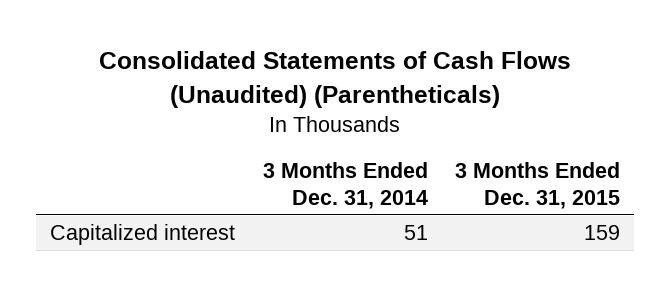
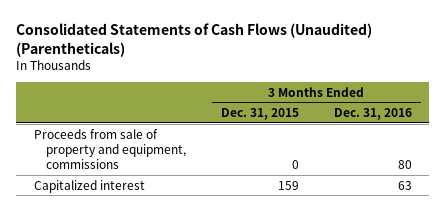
[262,161,428,209] 3 Months Ended Dec. 31, 2014 -> none
none -> [333,107,412,120] Dec. 31, 2016
none -> [33,128,186,170] Proceeds from sale of property and equipment, commissions

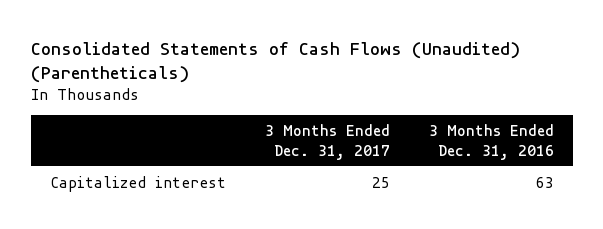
[220,107,299,120] Dec. 31, 2015 -> none
none -> [264,123,390,160] 3 Months Ended Dec. 31, 2017
[33,128,186,170] Proceeds from sale of property and equipment, commissions -> none

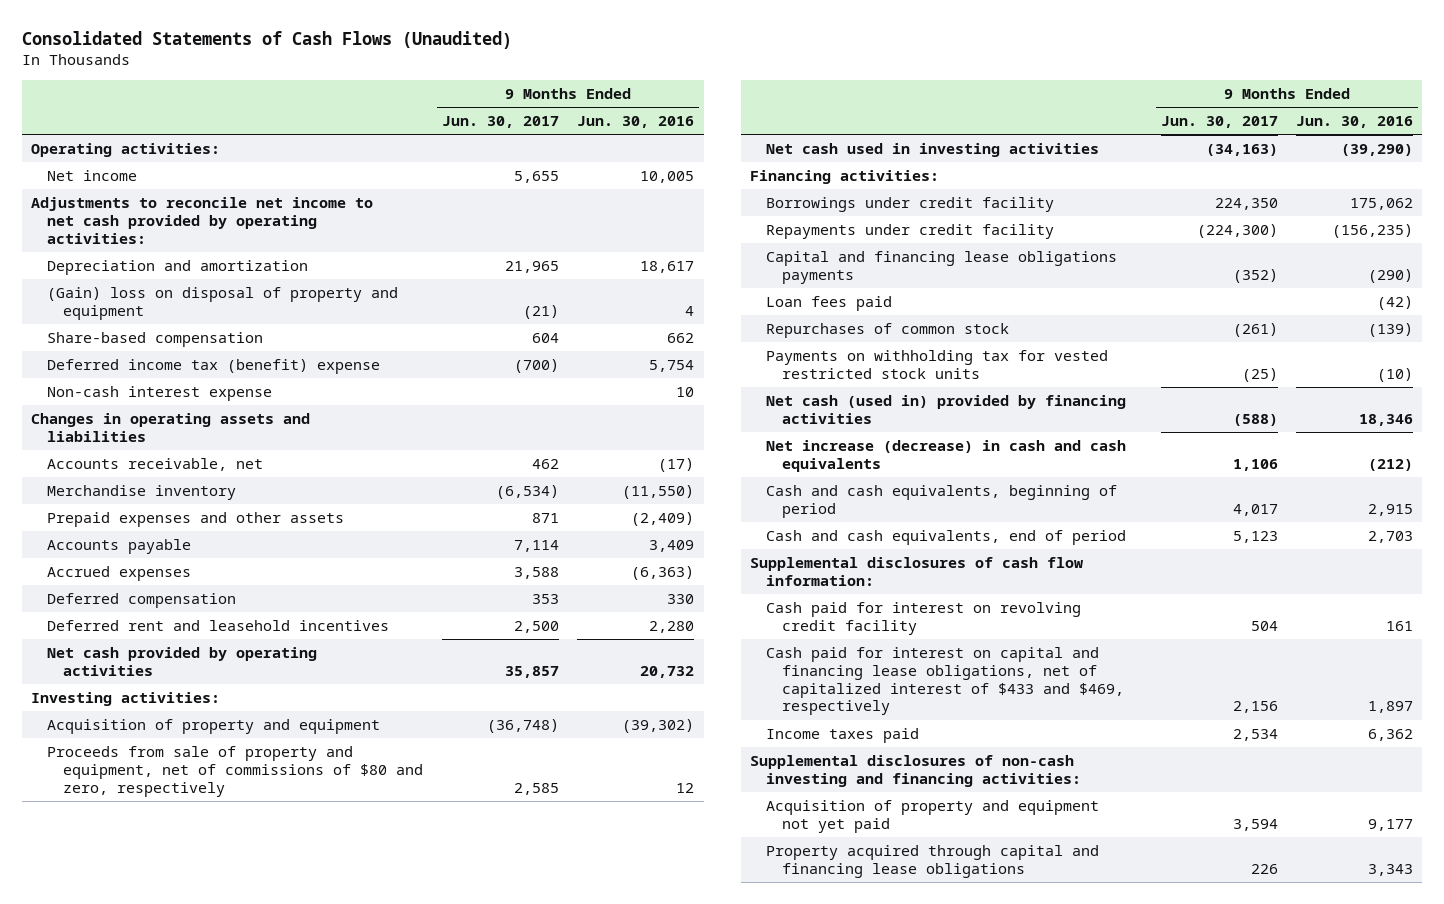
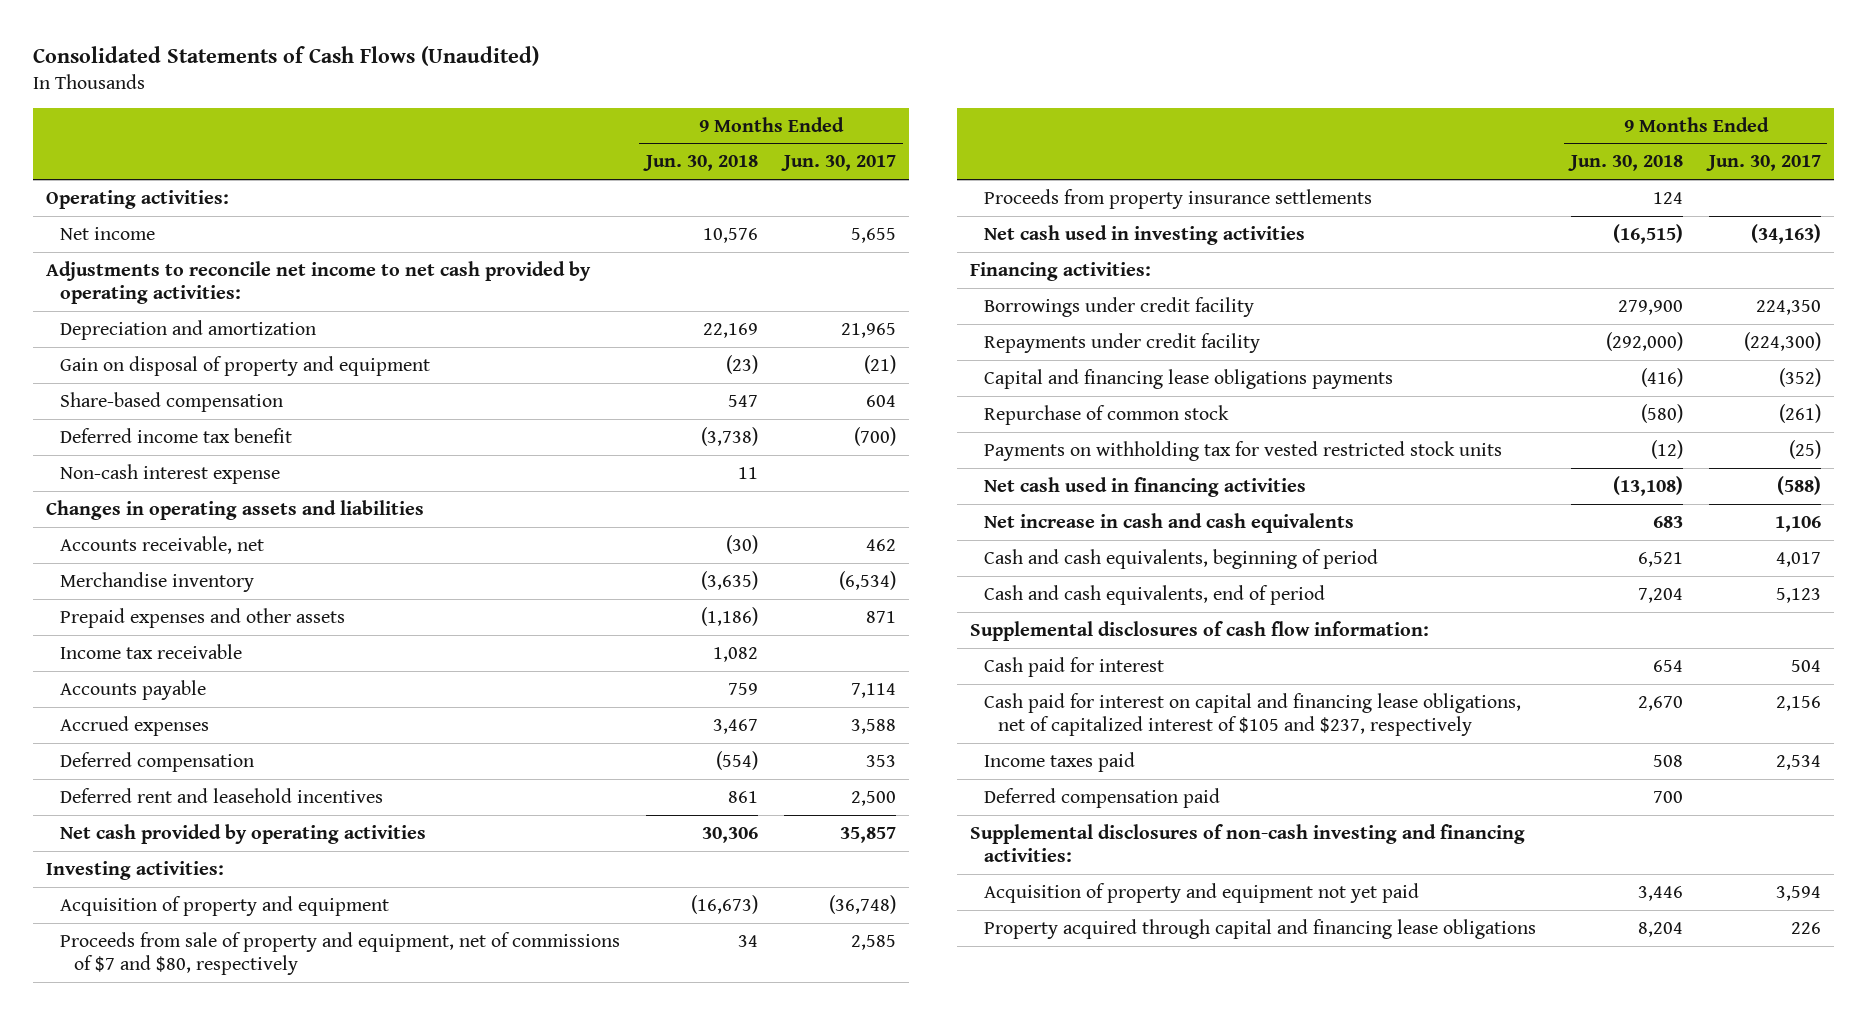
[577,115,695,128] Jun. 30, 2016 -> none
none -> [642,155,758,172] Jun. 30, 2018
[47,286,399,320] (Gain) loss on disposal of property and equipment -> [59,355,430,376] Gain on disposal of property and equipment
[47,358,381,374] Deferred income tax (benefit) expense -> [59,427,292,443] Deferred income tax benefit
none -> [59,643,242,659] Income tax receivable
[47,745,424,797] Proceeds from sale of property and equipment, net of commissions of $80 and zero, respectively -> [59,931,620,975] Proceeds from sale of property and equipment, net of commissions of $7 and $80, respectively
none -> [984,188,1373,209] Proceeds from property insurance settlements
[765,295,892,311] Loan fees paid -> none
[765,322,1009,338] Repurchases of common stock -> [984,404,1230,425] Repurchase of common stock
[765,394,1126,424] Net cash (used in) provided by financing activities -> [984,476,1307,497] Net cash used in financing activities
[765,439,1126,472] Net increase (decrease) in cash and cash equivalents -> [984,512,1355,533] Net increase in cash and cash equivalents
[765,601,1081,635] Cash paid for interest on revolving credit facility -> [984,656,1165,677] Cash paid for interest
[765,646,1125,716] Cash paid for interest on capital and financing lease obligations, net of capitalized interest of $433 and $469, respectively -> [984,692,1522,736] Cash paid for interest on capital and financing lease obligations, net of capitalized interest of $105 and $237, respectively
none -> [984,787,1221,808] Deferred compensation paid

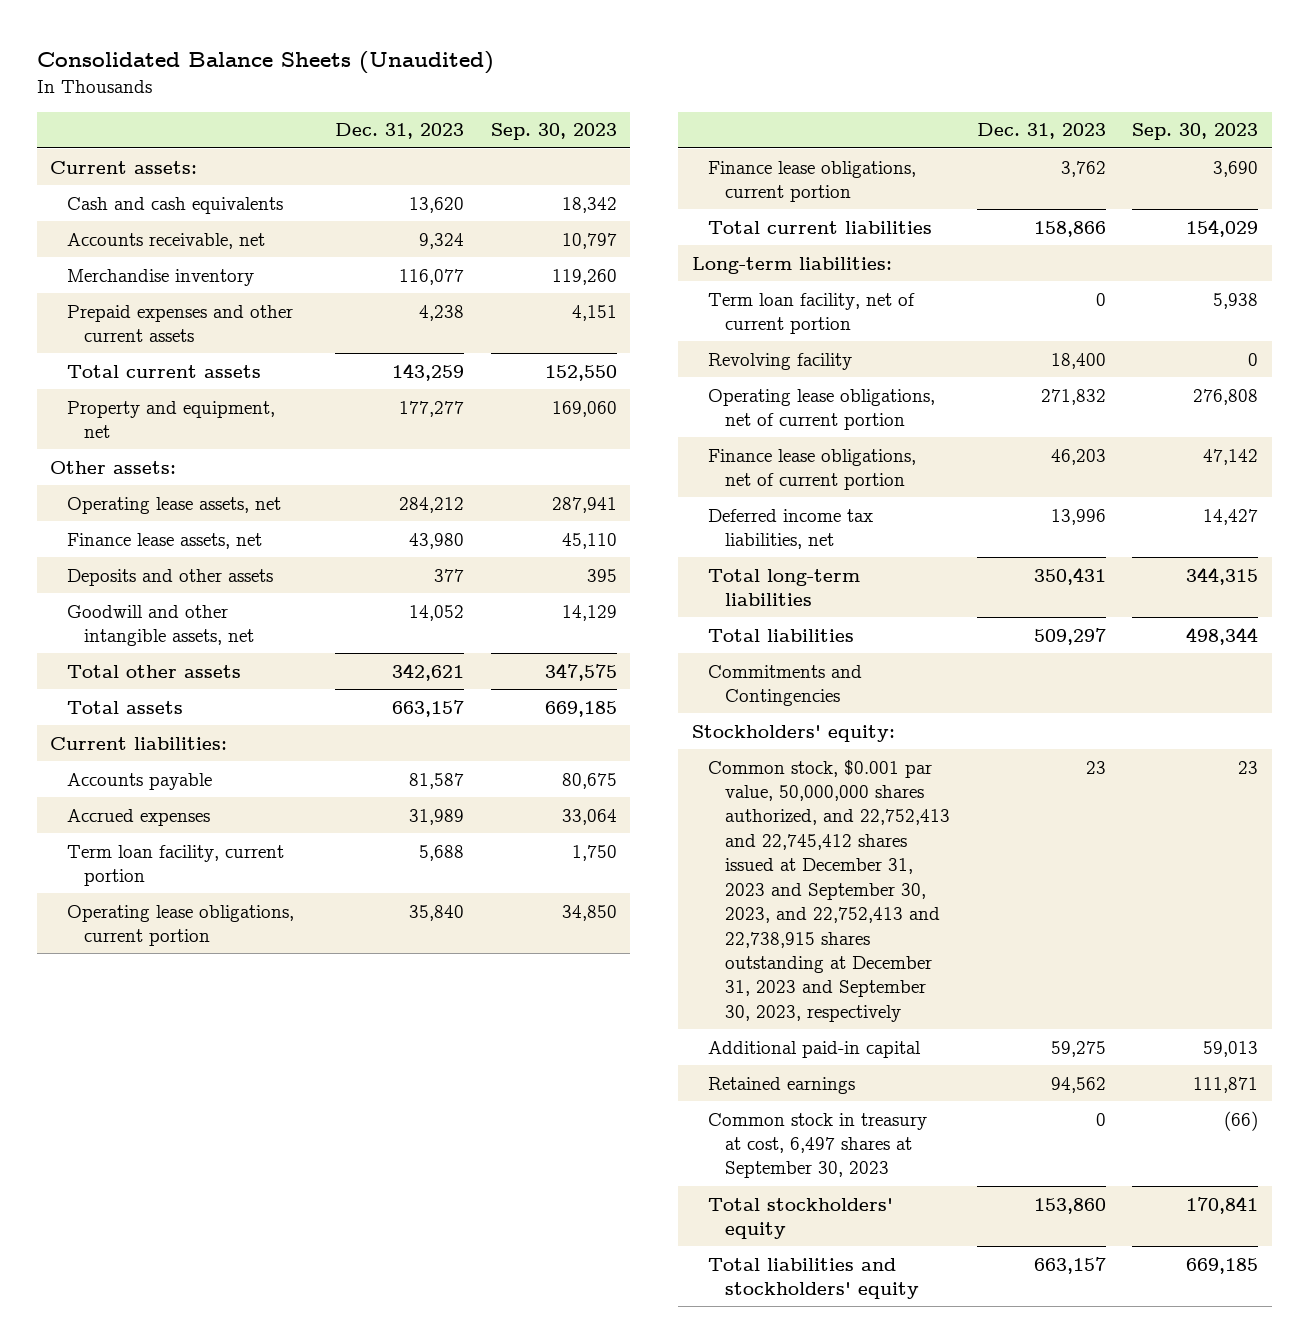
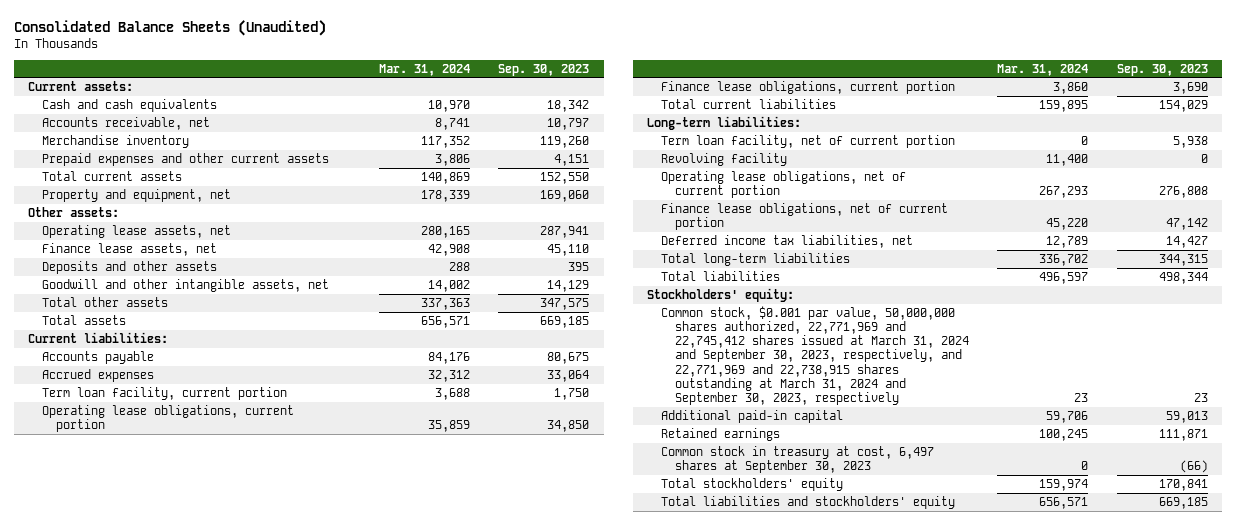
[335,123,465,140] Dec. 31, 2023 -> none
none -> [378,63,470,76] Mar. 31, 2024
[708,664,863,706] Commitments and Contingencies -> none
[708,759,951,1022] Common stock, $0.001 par value, 50,000,000 shares authorized, and 22,752,413 and 22,745,412 shares issued at December 31, 2023 and September 30, 2023, and 22,752,413 and 22,738,915 shares outstanding at December 31, 2023 and September 30, 2023, respectively -> [660,305,969,405] Common stock, $0.001 par value, 50,000,000 shares authorized, 22,771,969 and 22,745,412 shares issued at March 31, 2024 and September 30, 2023, respectively, and 22,771,969 and 22,738,915 shares outstanding at March 31, 2024 and September 30, 2023, respectively

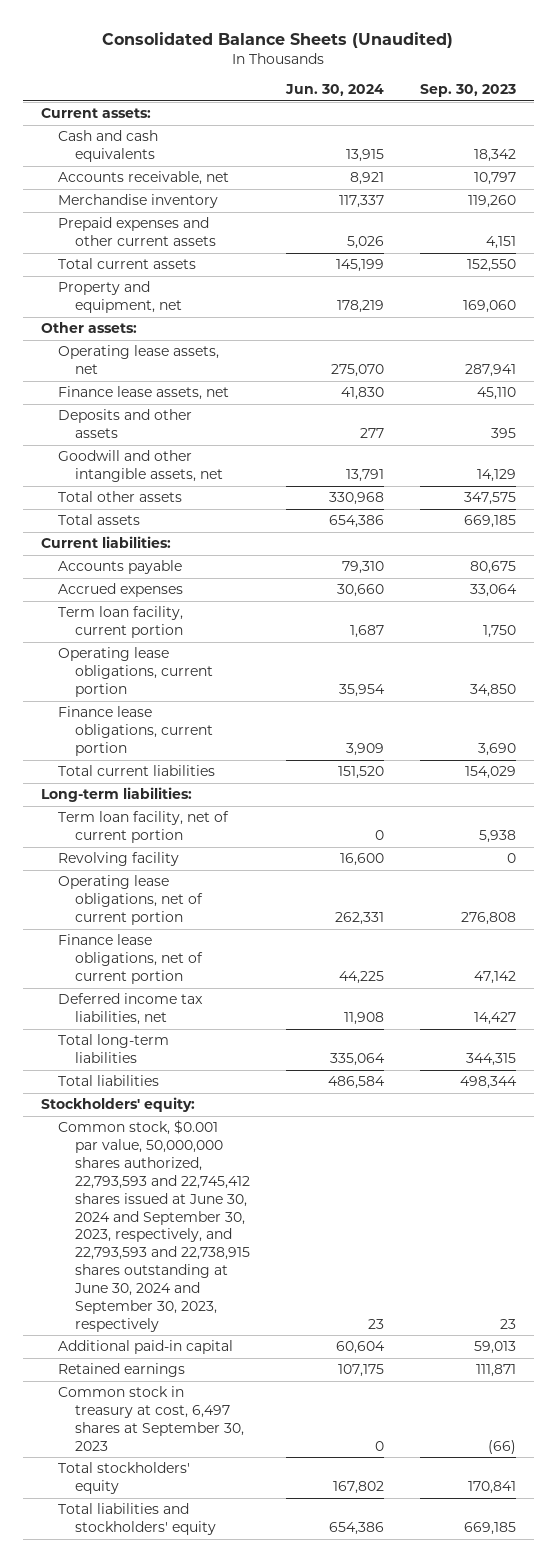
[378,63,470,76] Mar. 31, 2024 -> none
none -> [284,84,384,97] Jun. 30, 2024
[660,305,969,405] Common stock, $0.001 par value, 50,000,000 shares authorized, 22,771,969 and 22,745,412 shares issued at March 31, 2024 and September 30, 2023, respectively, and 22,771,969 and 22,738,915 shares outstanding at March 31, 2024 and September 30, 2023, respectively -> [58,1120,251,1332] Common stock, $0.001 par value, 50,000,000 shares authorized, 22,793,593 and 22,745,412 shares issued at June 30, 2024 and September 30, 2023, respectively, and 22,793,593 and 22,738,915 shares outstanding at June 30, 2024 and September 30, 2023, respectively

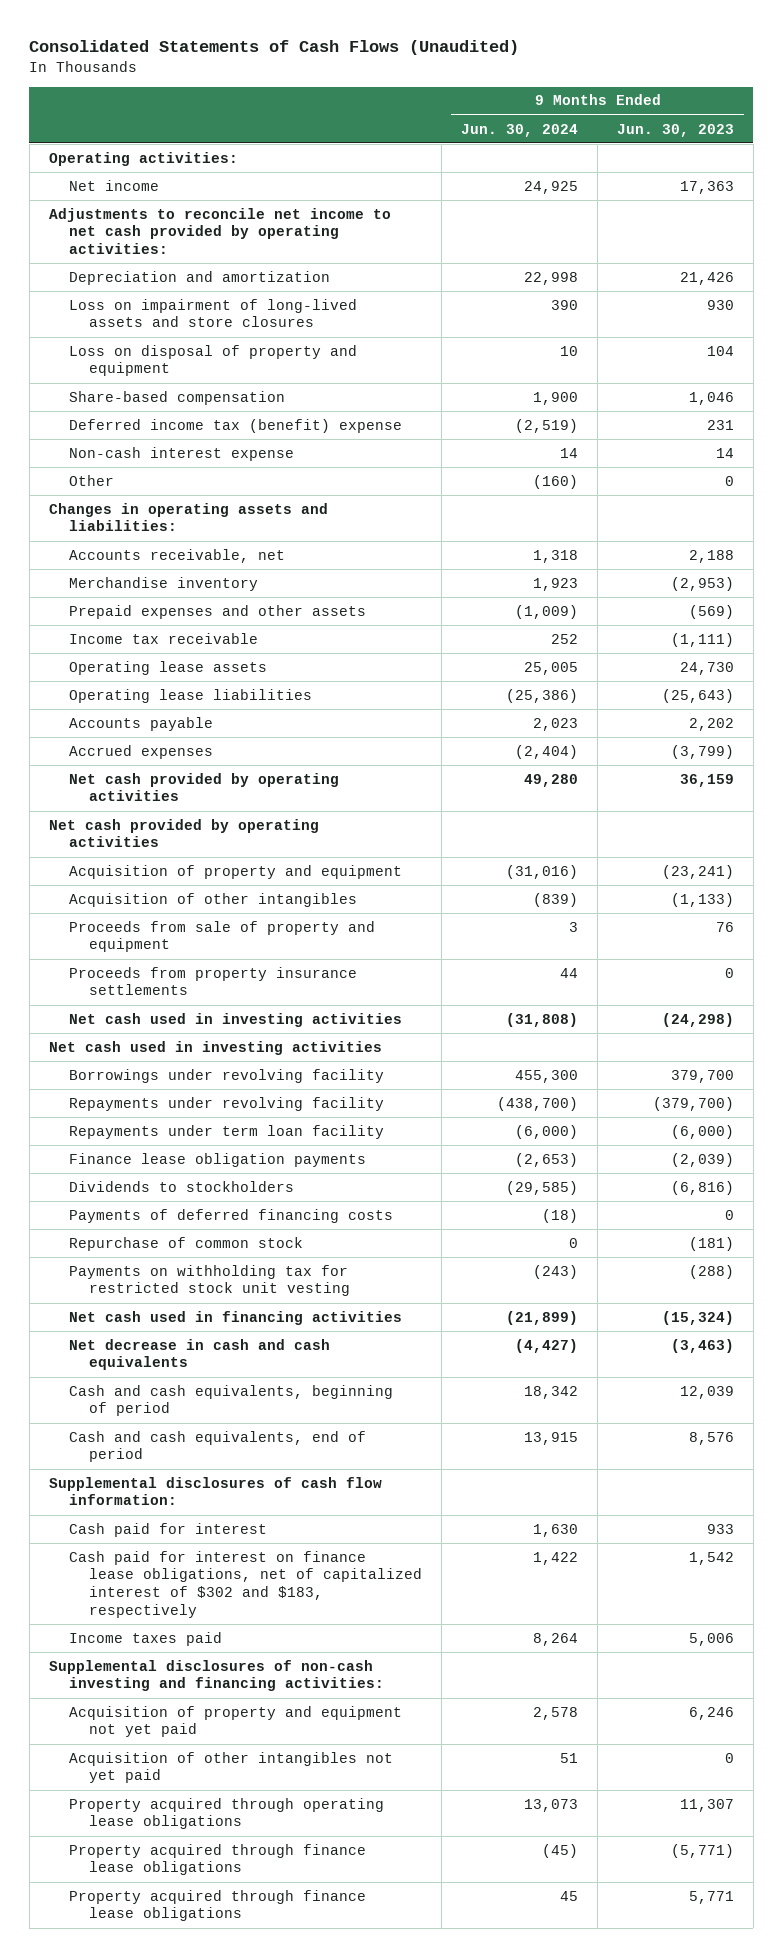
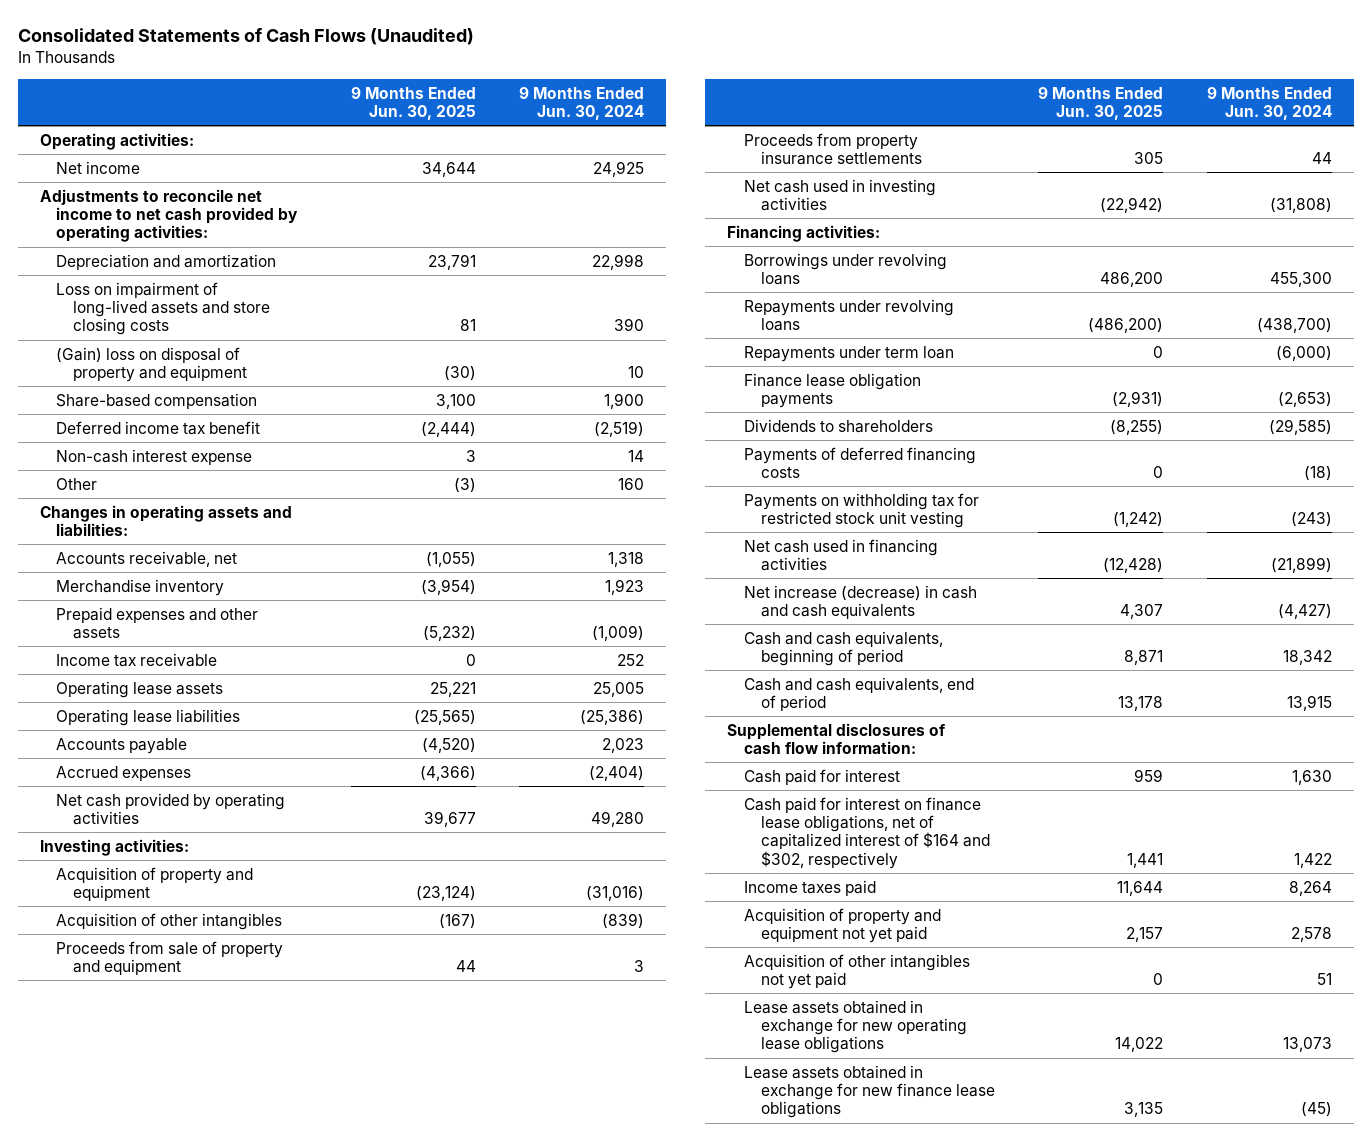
[616,123,734,137] Jun. 30, 2023 -> none
none -> [350,86,476,120] 9 Months Ended Jun. 30, 2025
[69,298,358,328] Loss on impairment of long-lived assets and store closures -> [56,281,271,336] Loss on impairment of long-lived assets and store closing costs
[69,344,358,377] Loss on disposal of property and equipment -> [56,346,248,382] (Gain) loss on disposal of property and equipment
[69,418,403,433] Deferred income tax (benefit) expense -> [56,420,261,435] Deferred income tax benefit
[533,474,579,489] (160) -> [618,477,645,490] 160
[48,818,319,848] Net cash provided by operating activities -> [39,838,189,856] Investing activities:
[48,1040,382,1055] Net cash used in investing activities -> [727,224,881,242] Financing activities:
[69,1068,385,1083] Borrowings under revolving facility -> [743,252,947,285] Borrowings under revolving loans
[69,1096,385,1111] Repayments under revolving facility -> [743,298,954,331] Repayments under revolving loans
[69,1124,385,1139] Repayments under term loan facility -> [743,345,954,362] Repayments under term loan
[69,1180,295,1192] Dividends to stockholders -> [743,418,933,433] Dividends to shareholders
[69,1236,304,1251] Repurchase of common stock -> none
[69,1338,331,1371] Net decrease in cash and cash equivalents -> [743,584,977,619] Net increase (decrease) in cash and cash equivalents
[69,1550,423,1618] Cash paid for interest on finance lease obligations, net of capitalized interest of $302 and $183, respectively -> [743,796,990,869] Cash paid for interest on finance lease obligations, net of capitalized interest of $164 and $302, respectively
[48,1659,385,1692] Supplemental disclosures of non-cash investing and financing activities: -> none
[69,1843,367,1876] Property acquired through finance lease obligations -> none
[69,1889,367,1922] Property acquired through finance lease obligations -> none
[69,1797,385,1830] Property acquired through operating lease obligations -> [743,999,967,1054] Lease assets obtained in exchange for new operating lease obligations
none -> [743,1064,995,1119] Lease assets obtained in exchange for new finance lease obligations

